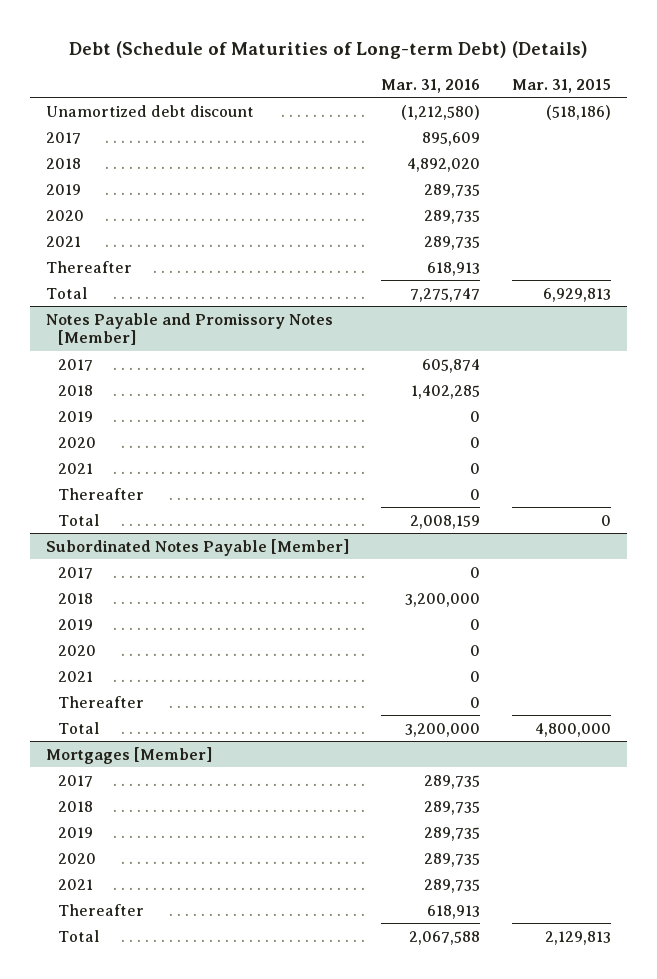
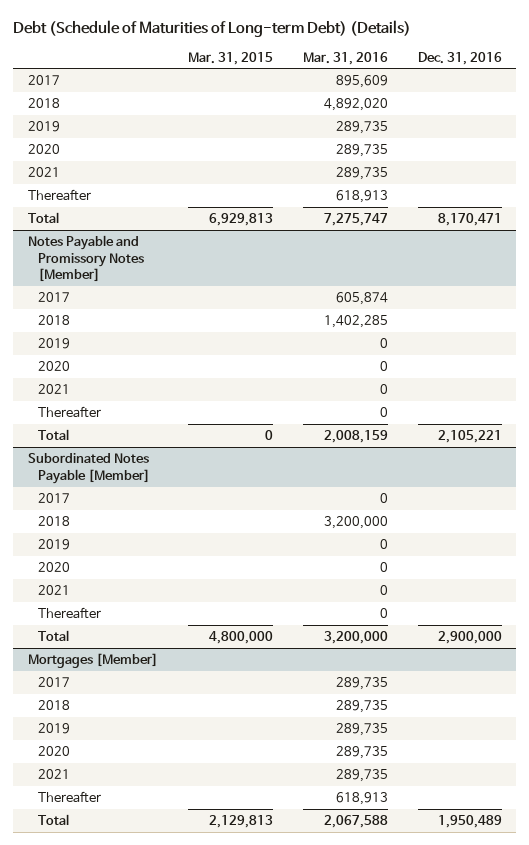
none -> [417,51,502,65] Dec. 31, 2016
[46,104,255,117] Unamortized debt discount -> none

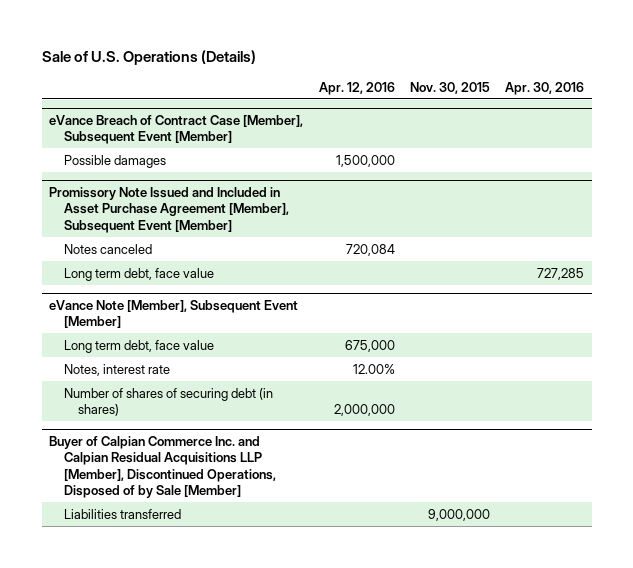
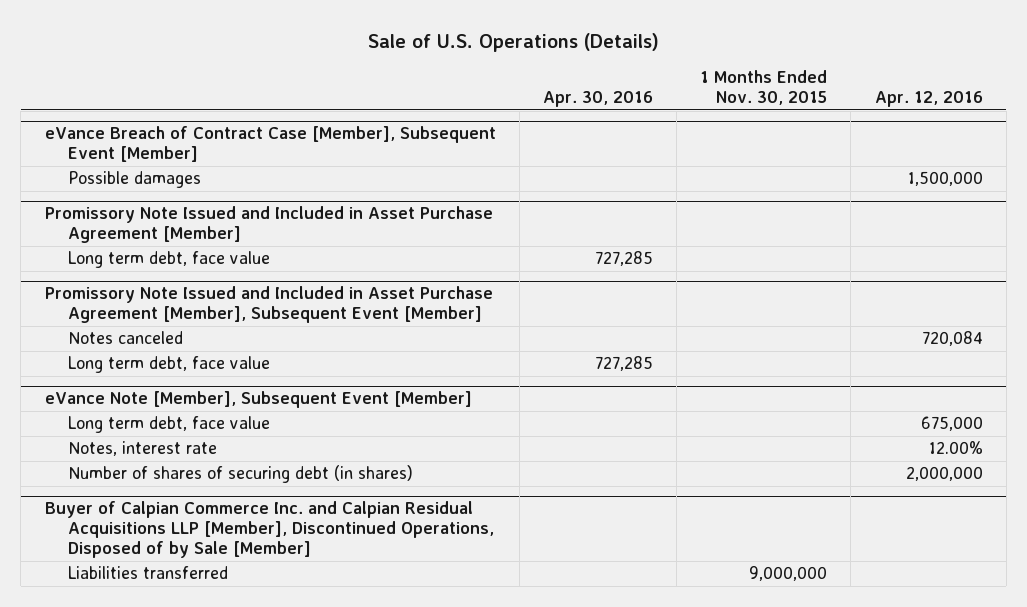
[409,81,490,94] Nov. 30, 2015 -> none
none -> [700,70,828,106] 1 Months Ended Nov. 30, 2015
none -> [44,206,493,244] Promissory Note Issued and Included in Asset Purchase Agreement [Member]
none -> [67,251,270,269] Long term debt, face value

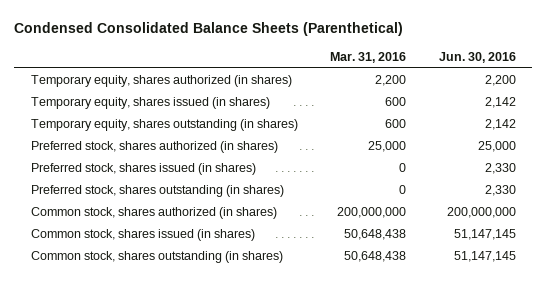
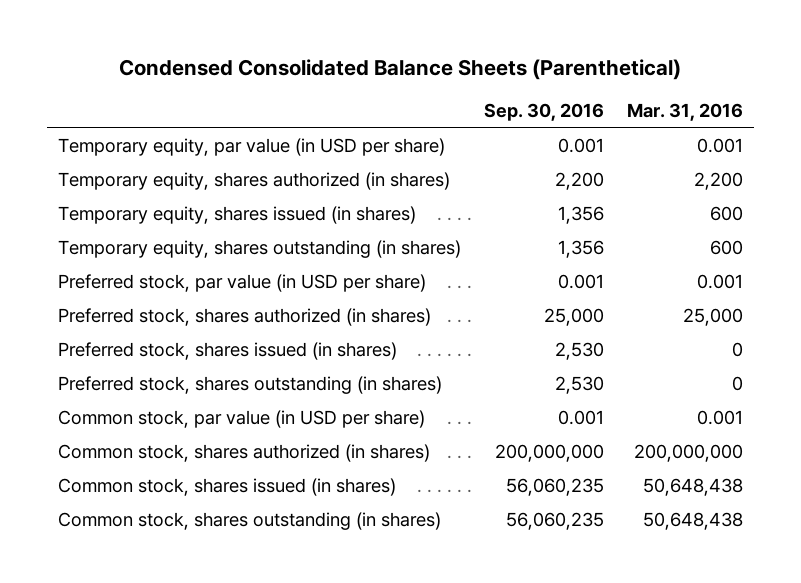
[438,51,516,63] Jun. 30, 2016 -> none
none -> [483,102,604,121] Sep. 30, 2016
none -> [58,137,446,156] Temporary equity, par value (in USD per share)
none -> [58,273,427,292] Preferred stock, par value (in USD per share)
none -> [58,409,426,428] Common stock, par value (in USD per share)

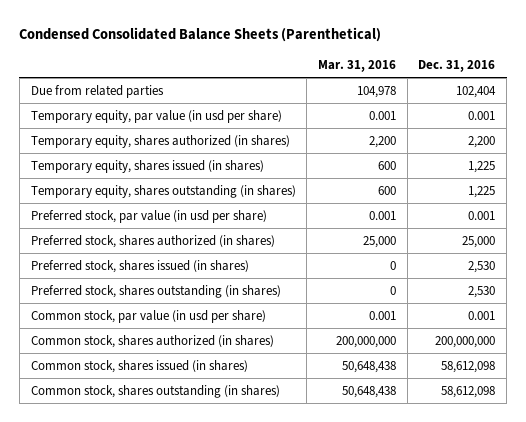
[483,102,604,121] Sep. 30, 2016 -> none
none -> [418,59,496,72] Dec. 31, 2016
none -> [30,84,164,98] Due from related parties
[58,137,446,156] Temporary equity, par value (in USD per share) -> [30,109,282,123] Temporary equity, par value (in usd per share)
[58,273,427,292] Preferred stock, par value (in USD per share) -> [30,209,267,223] Preferred stock, par value (in usd per share)
[58,409,426,428] Common stock, par value (in USD per share) -> [30,309,266,323] Common stock, par value (in usd per share)

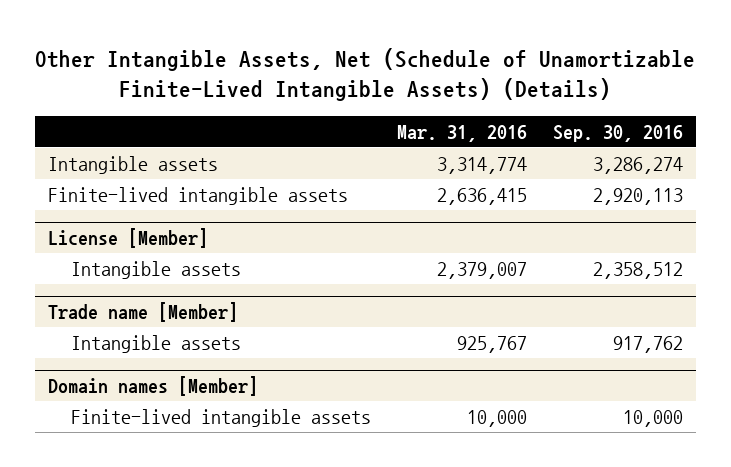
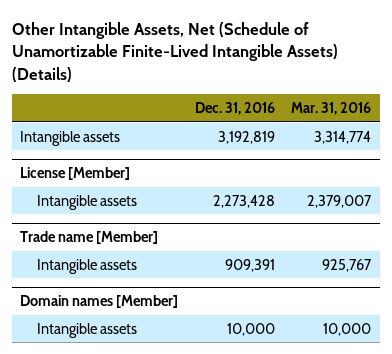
[552,124,683,142] Sep. 30, 2016 -> none
none -> [194,101,275,115] Dec. 31, 2016
[48,186,349,205] Finite-lived intangible assets -> none
[70,408,371,427] Finite-lived intangible assets -> [36,322,137,338] Intangible assets

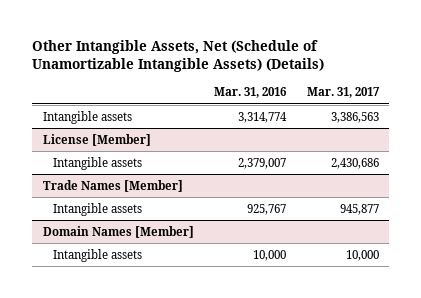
[12,21,339,82] Other Intangible Assets, Net (Schedule of Unamortizable Finite-Lived Intangible Assets) (Details) -> [32,39,325,72] Other Intangible Assets, Net (Schedule of Unamortizable Intangible Assets) (Details)
[194,101,275,115] Dec. 31, 2016 -> none
none -> [306,87,380,99] Mar. 31, 2017
[20,230,159,244] Trade name [Member] -> [42,179,183,192] Trade Names [Member]
[20,294,179,308] Domain names [Member] -> [42,225,194,238] Domain Names [Member]

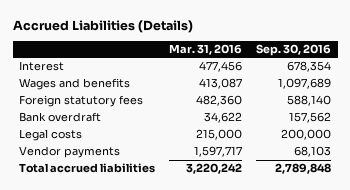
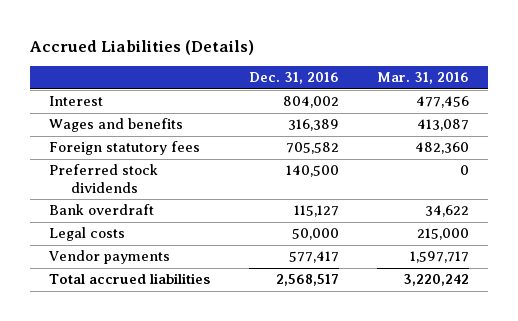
[255,44,331,57] Sep. 30, 2016 -> none
none -> [248,72,339,85] Dec. 31, 2016
none -> [49,164,159,193] Preferred stock dividends

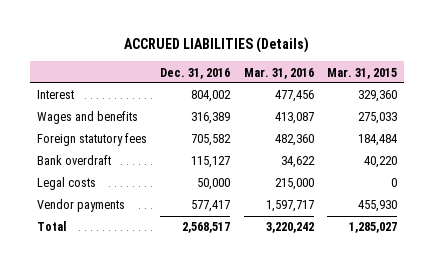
[29,39,254,55] Accrued Liabilities (Details) -> [124,37,310,54] ACCRUED LIABILITIES (Details)
none -> [327,67,398,79] Mar. 31, 2015
[49,164,159,193] Preferred stock dividends -> none
[49,273,211,285] Total accrued liabilities -> [36,221,66,232] Total

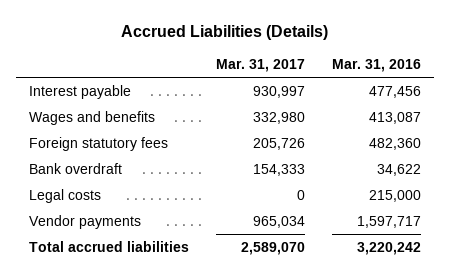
[124,37,310,54] ACCRUED LIABILITIES (Details) -> [120,25,328,41] Accrued Liabilities (Details)
[160,67,231,79] Dec. 31, 2016 -> none
[327,67,398,79] Mar. 31, 2015 -> none
none -> [215,58,305,72] Mar. 31, 2017
[36,90,74,100] Interest -> [29,84,132,99] Interest payable
[36,221,66,232] Total -> [29,240,190,252] Total accrued liabilities

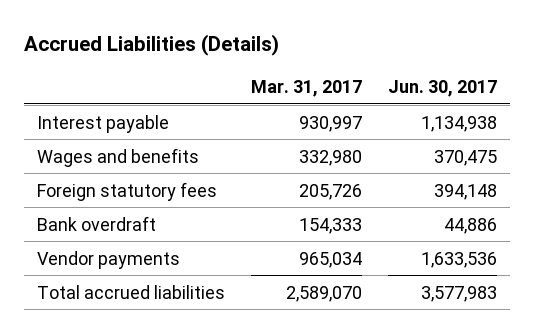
[331,58,421,72] Mar. 31, 2016 -> none
none -> [388,79,498,97] Jun. 30, 2017
[29,188,102,203] Legal costs -> none

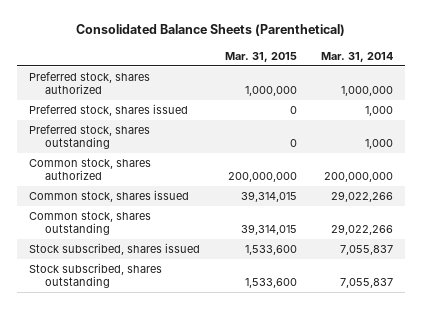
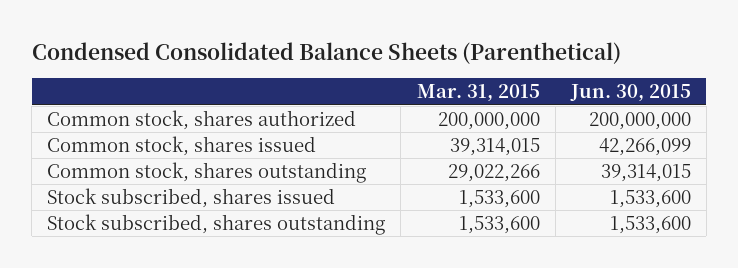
[76,24,346,37] Consolidated Balance Sheets (Parenthetical) -> [31,42,621,65] Condensed Consolidated Balance Sheets (Parenthetical)
[320,51,393,62] Mar. 31, 2014 -> none
none -> [569,84,691,103] Jun. 30, 2015
[29,72,151,94] Preferred stock, shares authorized -> none
[29,104,189,117] Preferred stock, shares issued -> none
[29,125,151,149] Preferred stock, shares outstanding -> none
[240,223,297,235] 39,314,015 -> [447,163,540,182] 29,022,266

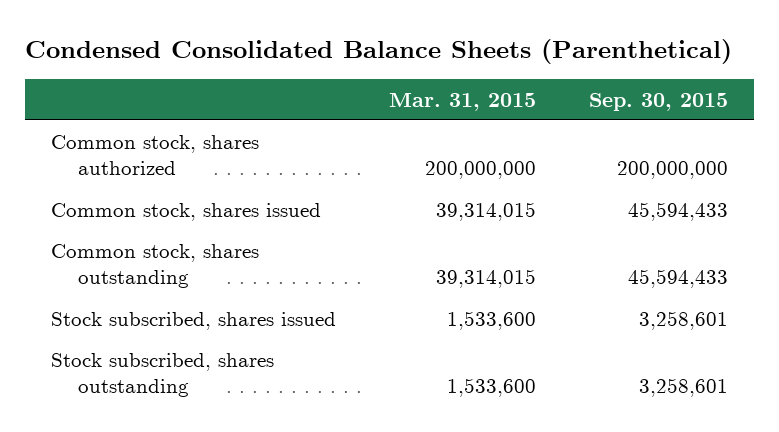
[569,84,691,103] Jun. 30, 2015 -> none
none -> [588,92,728,111] Sep. 30, 2015
[447,163,540,182] 29,022,266 -> [435,269,536,289] 39,314,015

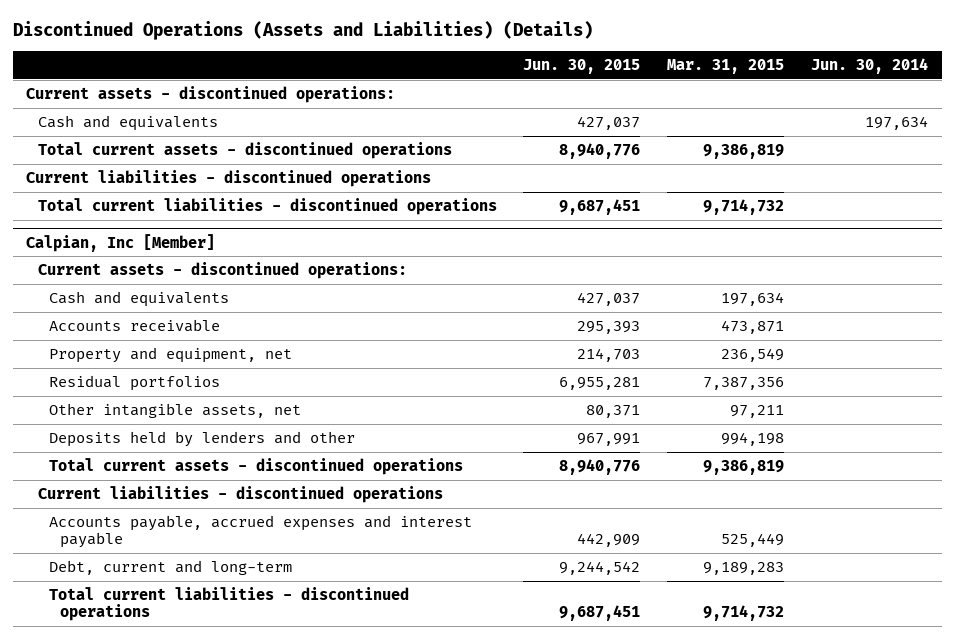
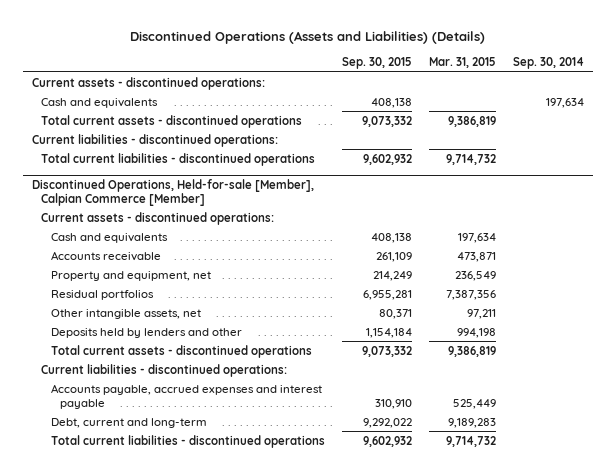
[523,58,641,74] Jun. 30, 2015 -> none
[811,57,929,74] Jun. 30, 2014 -> none
none -> [341,57,412,70] Sep. 30, 2015
none -> [513,57,585,70] Sep. 30, 2014
[26,170,432,188] Current liabilities - discontinued operations -> [31,133,278,147] Current liabilities - discontinued operations:
[26,233,216,252] Calpian, Inc [Member] -> none
none -> [31,178,314,206] Discontinued Operations, Held-for-sale [Member], Calpian Commerce [Member]
[37,486,443,504] Current liabilities - discontinued operations -> [41,363,288,377] Current liabilities - discontinued operations:

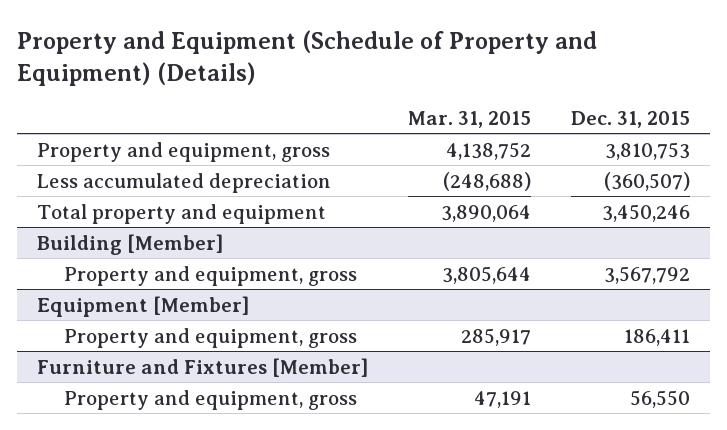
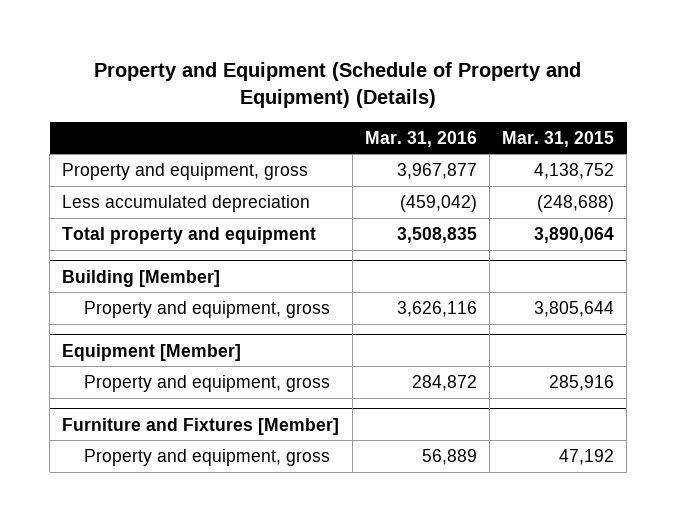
[570,110,690,128] Dec. 31, 2015 -> none
none -> [364,130,477,147] Mar. 31, 2016
[460,327,531,346] 285,917 -> [548,374,614,391] 285,916
[473,390,531,408] 47,191 -> [558,448,614,465] 47,192

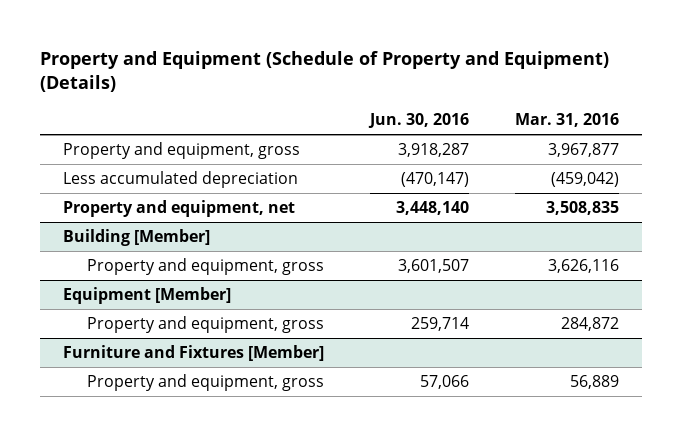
[501,130,614,147] Mar. 31, 2015 -> none
none -> [368,113,470,129] Jun. 30, 2016
[62,226,317,244] Total property and equipment -> [63,200,296,218] Property and equipment, net

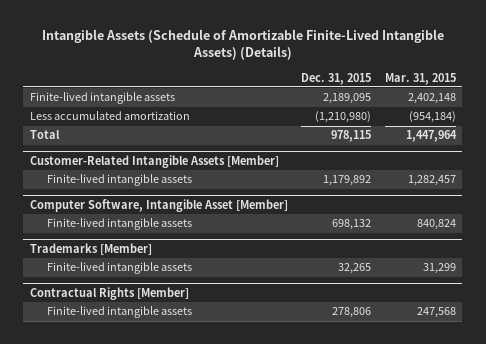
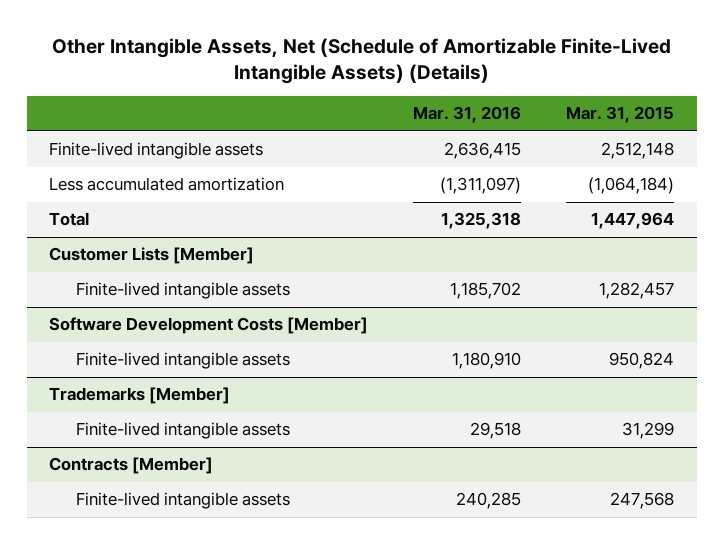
[41,29,444,61] Intangible Assets (Schedule of Amortizable Finite-Lived Intangible Assets) (Details) -> [51,38,671,85] Other Intangible Assets, Net (Schedule of Amortizable Finite-Lived Intangible Assets) (Details)
[301,72,372,85] Dec. 31, 2015 -> none
none -> [413,106,522,124] Mar. 31, 2016
[407,93,456,105] 2,402,148 -> [601,142,675,160] 2,512,148
[408,111,456,124] (954,184) -> [588,177,675,195] (1,064,184)
[29,154,279,168] Customer-Related Intangible Assets [Member] -> [49,247,255,265] Customer Lists [Member]
[29,198,288,212] Computer Software, Intangible Asset [Member] -> [49,317,369,335] Software Development Costs [Member]
[416,219,456,231] 840,824 -> [609,352,675,370] 950,824
[29,286,189,300] Contractual Rights [Member] -> [49,457,214,475] Contracts [Member]

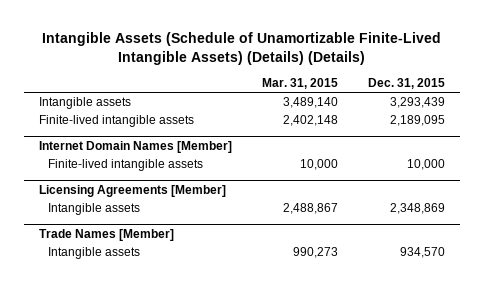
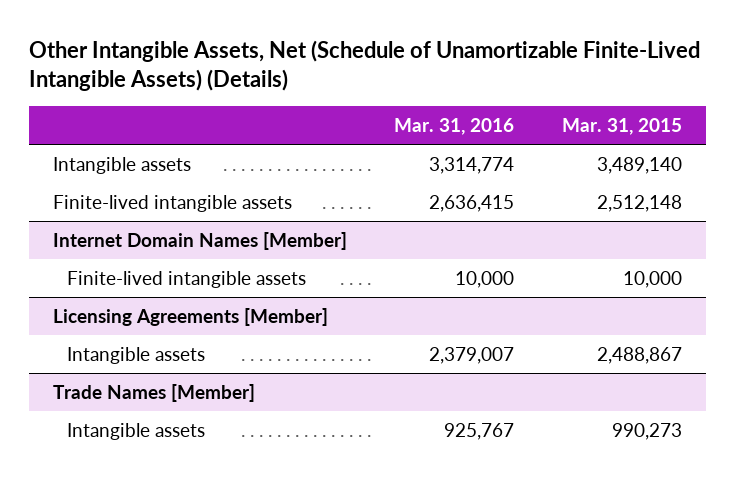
[42,31,442,65] Intangible Assets (Schedule of Unamortizable Finite-Lived Intangible Assets) (Details) (Details) -> [28,40,700,92] Other Intangible Assets, Net (Schedule of Unamortizable Finite-Lived Intangible Assets) (Details)
[368,77,446,89] Dec. 31, 2015 -> none
none -> [394,117,515,135] Mar. 31, 2016
[283,115,339,127] 2,402,148 -> [597,194,683,212] 2,512,148

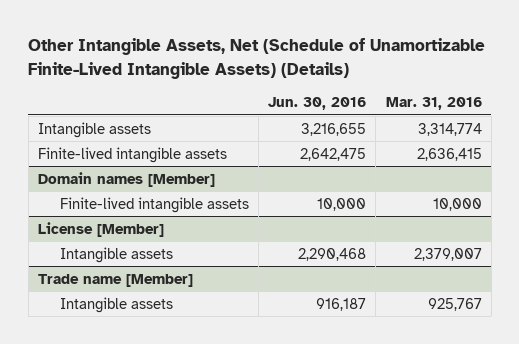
[562,117,683,135] Mar. 31, 2015 -> none
none -> [268,97,367,111] Jun. 30, 2016
[52,231,347,250] Internet Domain Names [Member] -> [37,171,215,187] Domain names [Member]
[52,307,328,326] Licensing Agreements [Member] -> [37,221,164,237] License [Member]
[52,383,255,402] Trade Names [Member] -> [37,273,193,287] Trade name [Member]

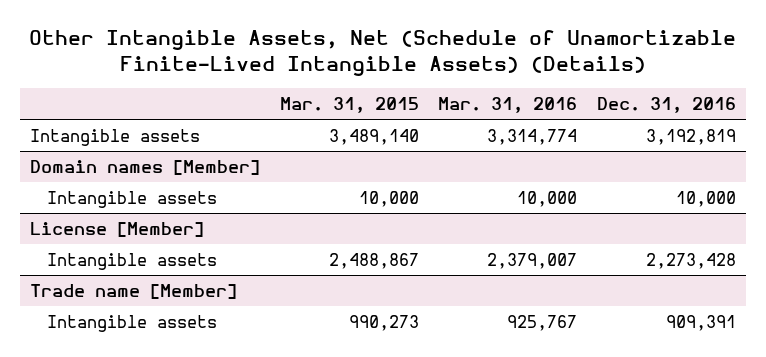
[268,97,367,111] Jun. 30, 2016 -> none
none -> [279,96,419,113] Mar. 31, 2015
none -> [597,96,737,113] Dec. 31, 2016
[37,146,227,163] Finite-lived intangible assets -> none
[60,196,250,213] Finite-lived intangible assets -> [46,190,217,208] Intangible assets

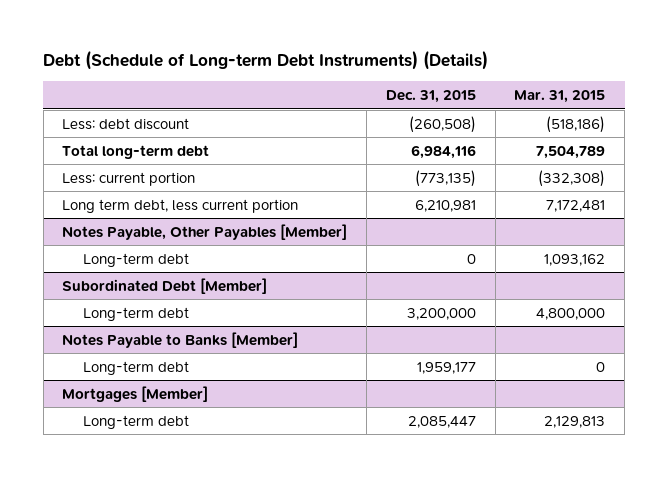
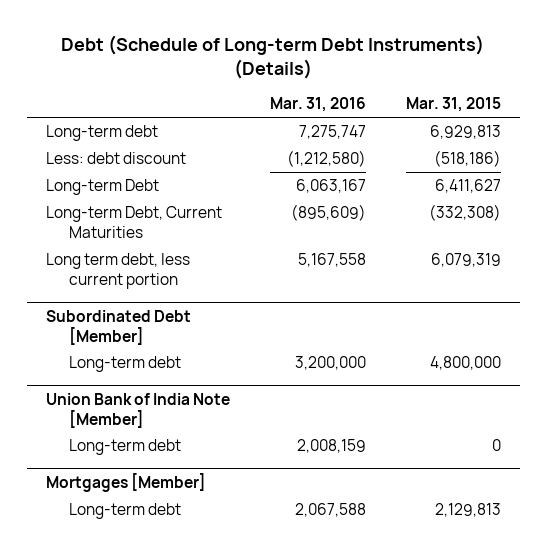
[385,89,476,103] Dec. 31, 2015 -> none
none -> [269,97,366,113] Mar. 31, 2016
none -> [46,125,159,142] Long-term debt
[62,223,348,240] Notes Payable, Other Payables [Member] -> none
[83,252,190,267] Long-term debt -> none
[62,144,210,159] Total long-term debt -> [46,179,160,196] Long-term Debt
[536,145,606,159] 7,504,789 -> [434,179,501,194] 6,411,627
[62,171,196,186] Less: current portion -> [46,206,223,238] Long-term Debt, Current Maturities
[546,199,606,212] 7,172,481 -> [430,253,501,268] 6,079,319
[62,331,299,348] Notes Payable to Banks [Member] -> [46,392,231,428] Union Bank of India Note [Member]

